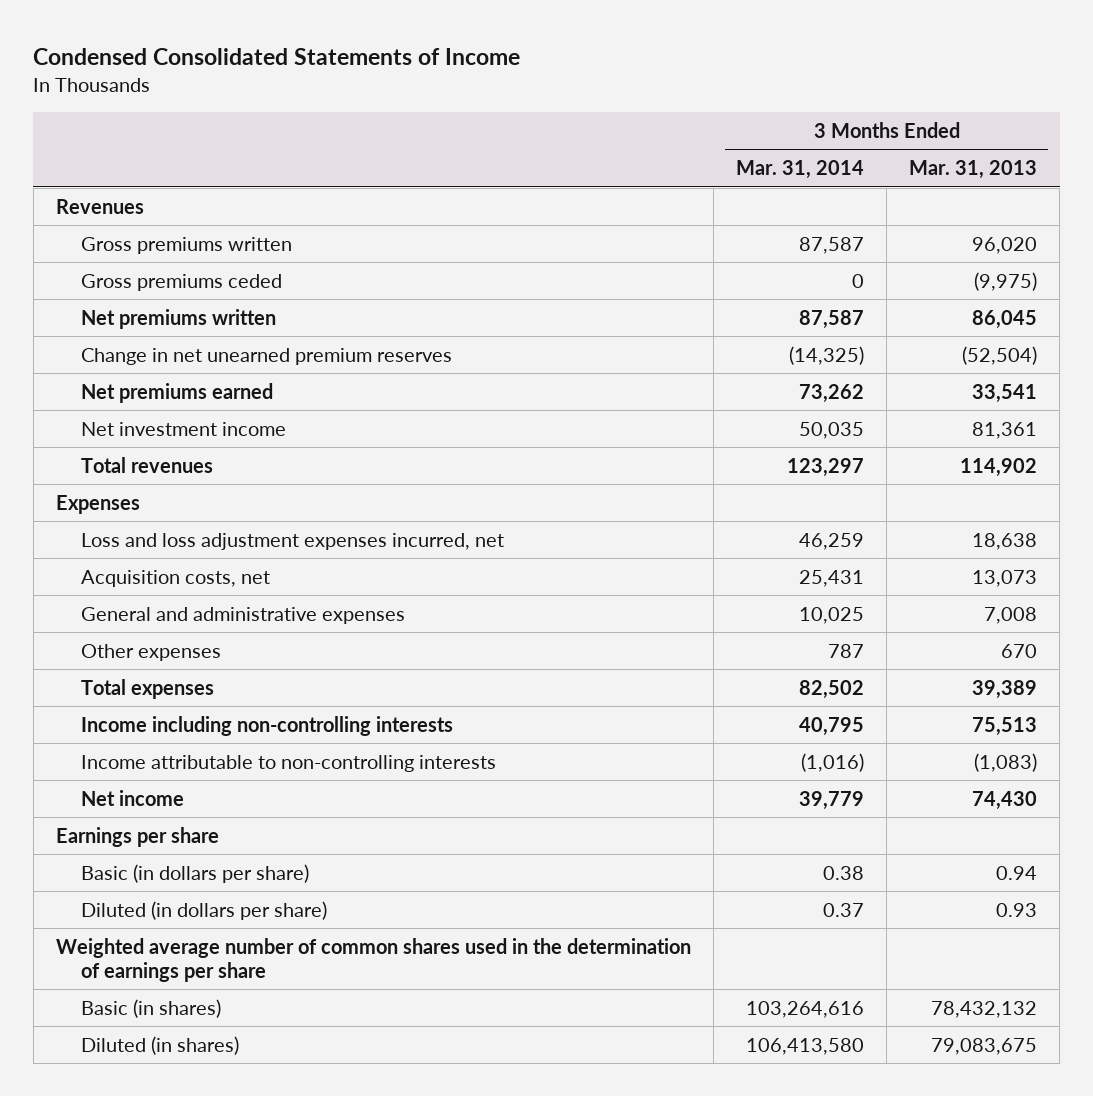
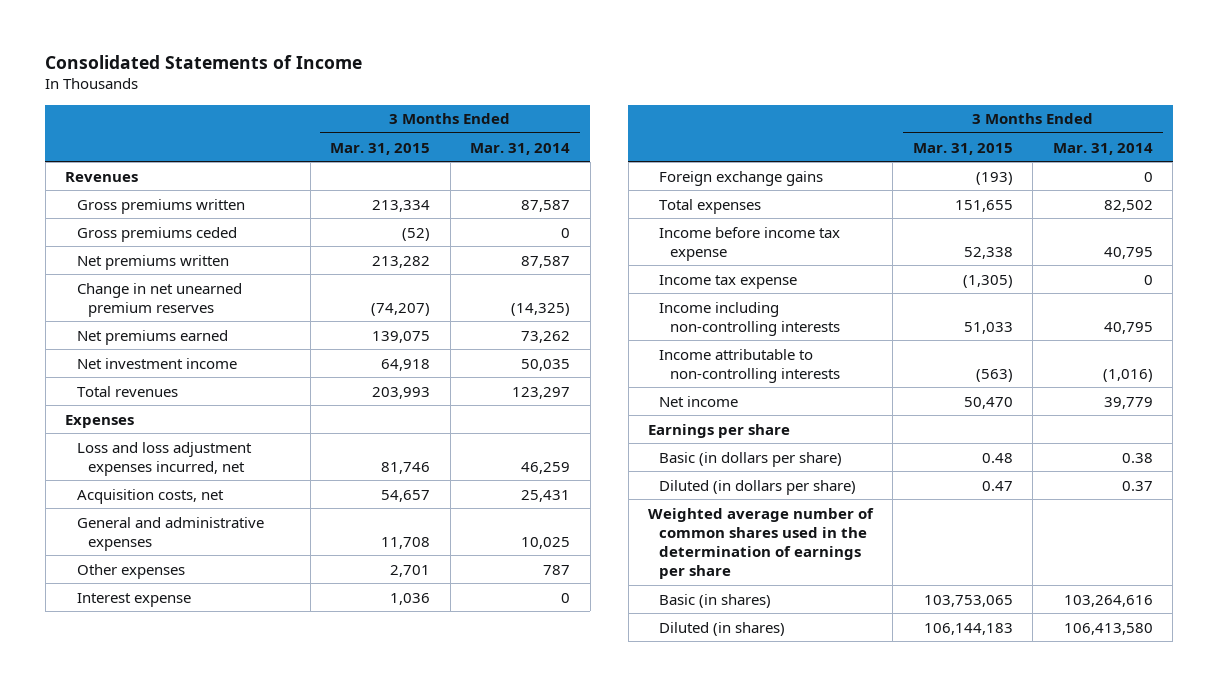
[33,47,521,65] Condensed Consolidated Statements of Income -> [45,54,363,69] Consolidated Statements of Income
[909,160,1038,180] Mar. 31, 2013 -> none
none -> [330,142,431,155] Mar. 31, 2015
none -> [76,592,191,607] Interest expense
none -> [659,170,824,186] Foreign exchange gains
none -> [659,226,841,261] Income before income tax expense
none -> [659,274,798,289] Income tax expense

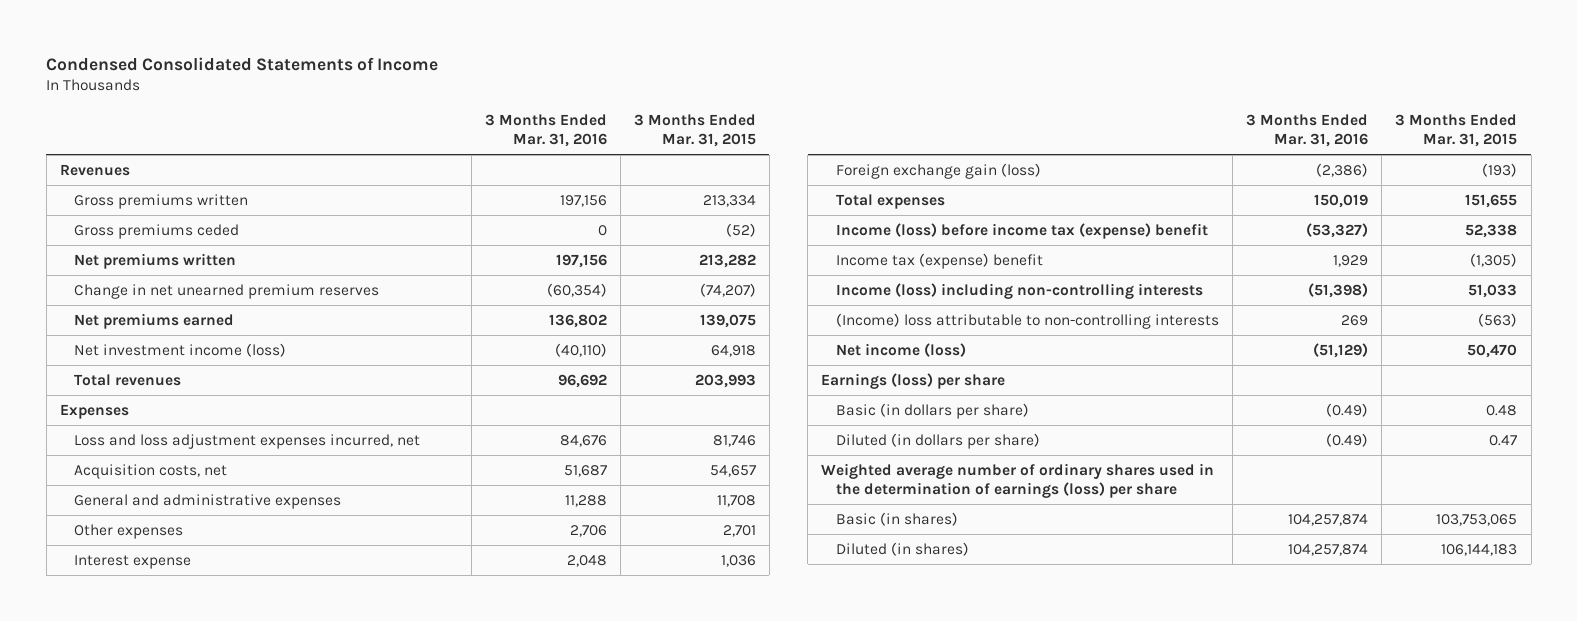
[45,54,363,69] Consolidated Statements of Income -> [46,56,439,71] Condensed Consolidated Statements of Income
[470,142,571,155] Mar. 31, 2014 -> none
none -> [484,114,607,148] 3 Months Ended Mar. 31, 2016
[76,357,237,369] Net investment income -> [74,342,287,357] Net investment income (loss)
[659,170,824,186] Foreign exchange gains -> [836,162,1042,179] Foreign exchange gain (loss)
[659,226,841,261] Income before income tax expense -> [836,222,1209,239] Income (loss) before income tax (expense) benefit
[659,274,798,289] Income tax expense -> [836,252,1044,269] Income tax (expense) benefit
[659,301,841,336] Income including non-controlling interests -> [836,282,1204,299] Income (loss) including non-controlling interests
[659,348,841,383] Income attributable to non-controlling interests -> [836,312,1220,329] (Income) loss attributable to non-controlling interests
[659,395,739,407] Net income -> [836,342,967,357] Net income (loss)
[648,423,791,438] Earnings per share -> [821,372,1006,389] Earnings (loss) per share
[648,507,875,579] Weighted average number of common shares used in the determination of earnings per share -> [821,462,1215,498] Weighted average number of ordinary shares used in the determination of earnings (loss) per share

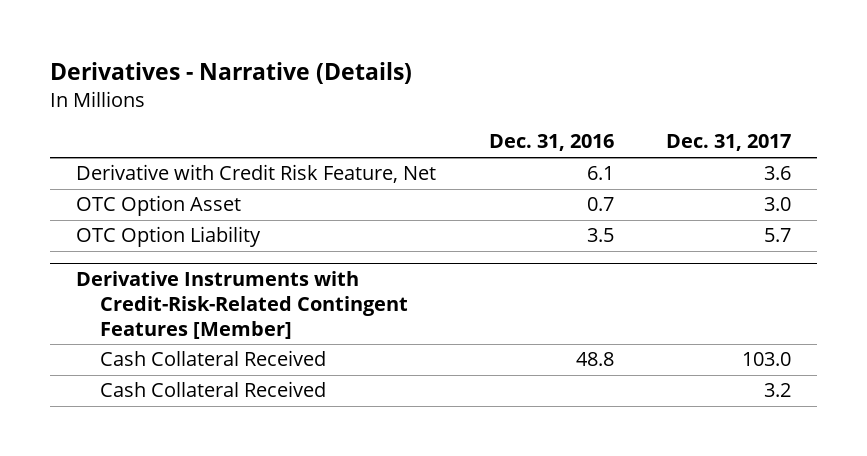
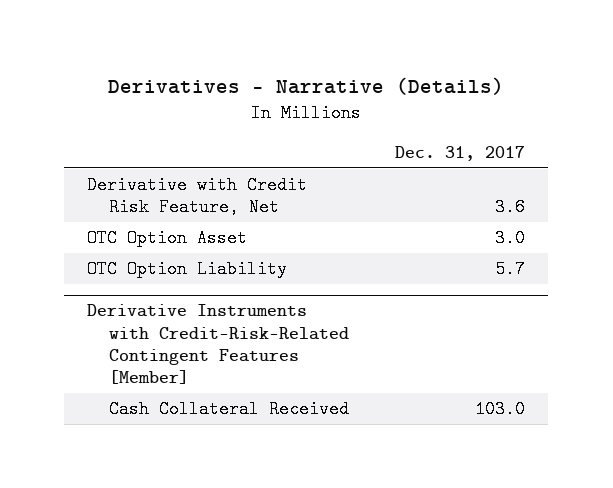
[488,134,614,152] Dec. 31, 2016 -> none
[99,381,326,398] Cash Collateral Received -> none

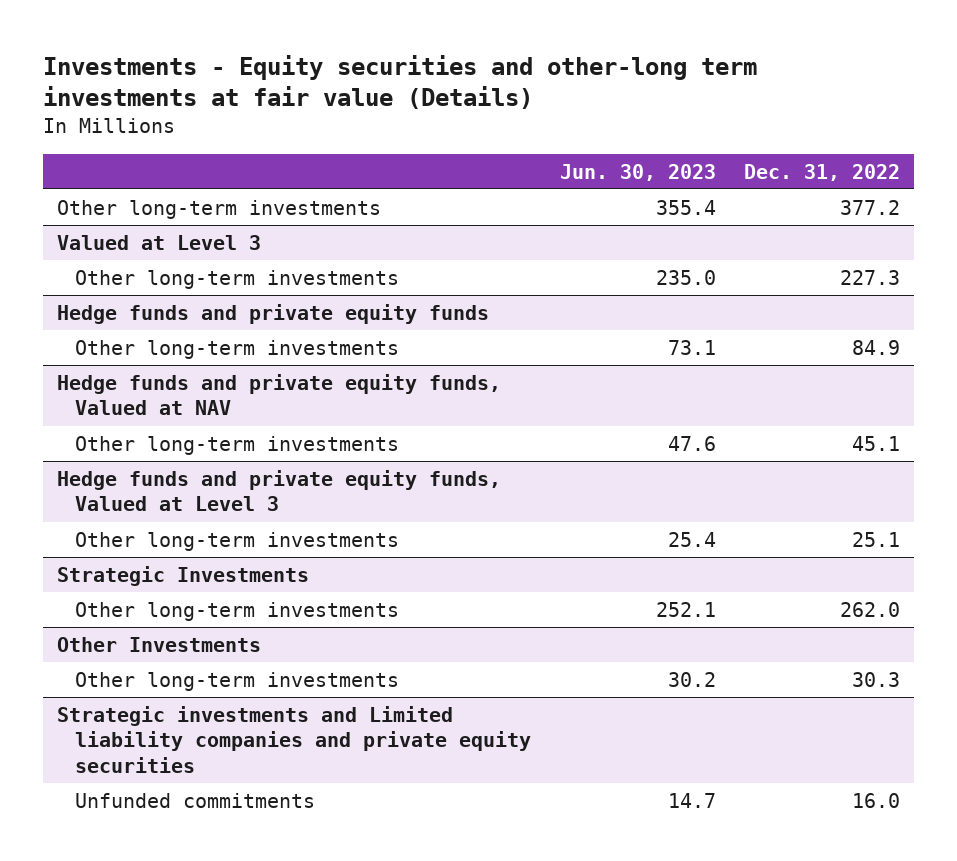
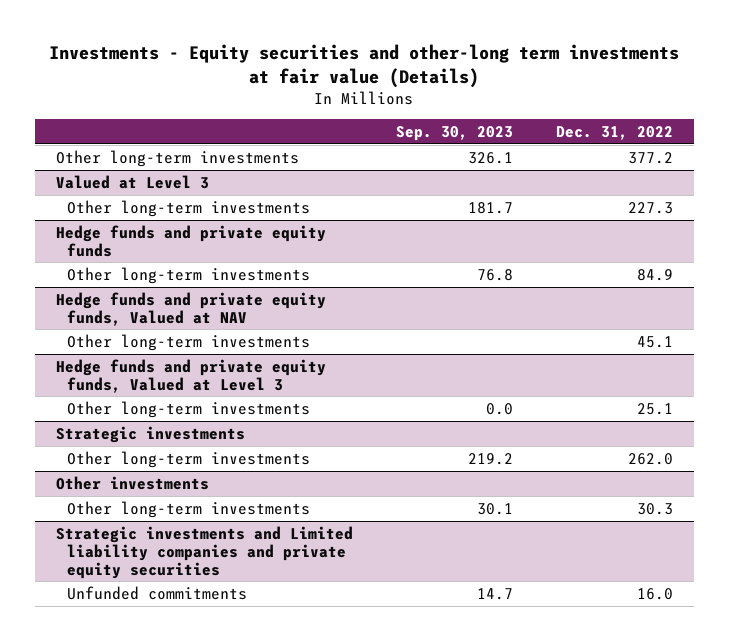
[559,163,716,181] Jun. 30, 2023 -> none
none -> [395,125,513,141] Sep. 30, 2023
[57,566,310,587] Strategic Investments -> [56,425,246,443] Strategic investments
[57,637,262,653] Other Investments -> [56,475,210,490] Other investments

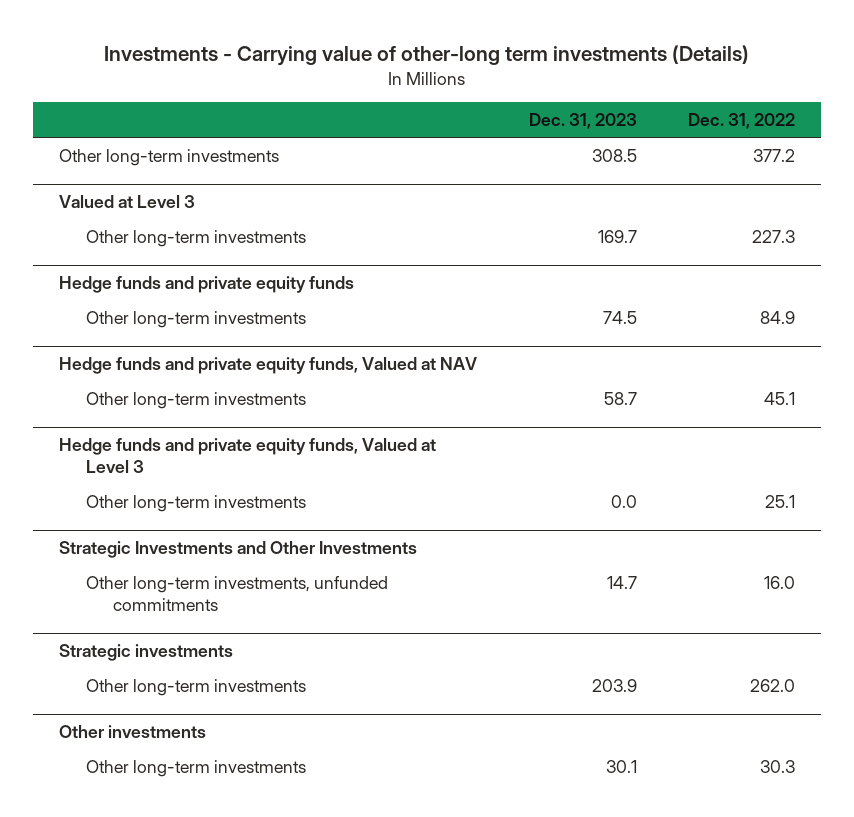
[49,43,680,88] Investments - Equity securities and other-long term investments at fair value (Details) -> [104,44,750,66] Investments - Carrying value of other-long term investments (Details)
[395,125,513,141] Sep. 30, 2023 -> none
none -> [528,113,637,130] Dec. 31, 2023
none -> [59,540,418,558] Strategic Investments and Other Investments
none -> [85,575,388,611] Other long-term investments, unfunded commitments
[56,525,354,579] Strategic investments and Limited liability companies and private equity securities -> none
[67,585,248,600] Unfunded commitments -> none

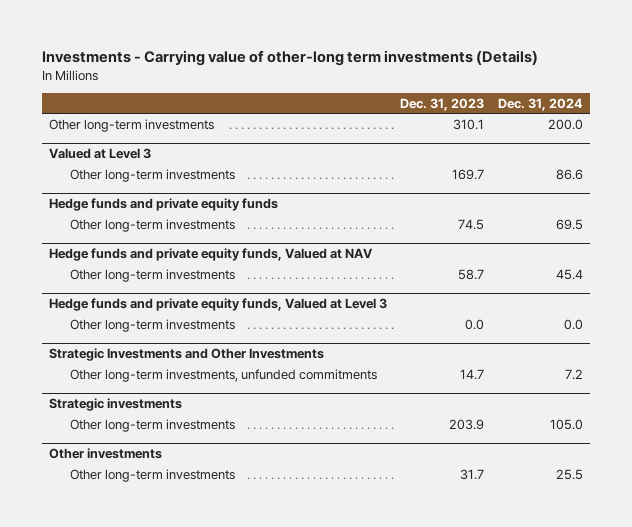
[688,113,796,130] Dec. 31, 2022 -> none
none -> [498,97,584,111] Dec. 31, 2024
[591,148,637,162] 308.5 -> [453,118,485,130] 310.1
[605,759,637,773] 30.1 -> [460,468,485,480] 31.7

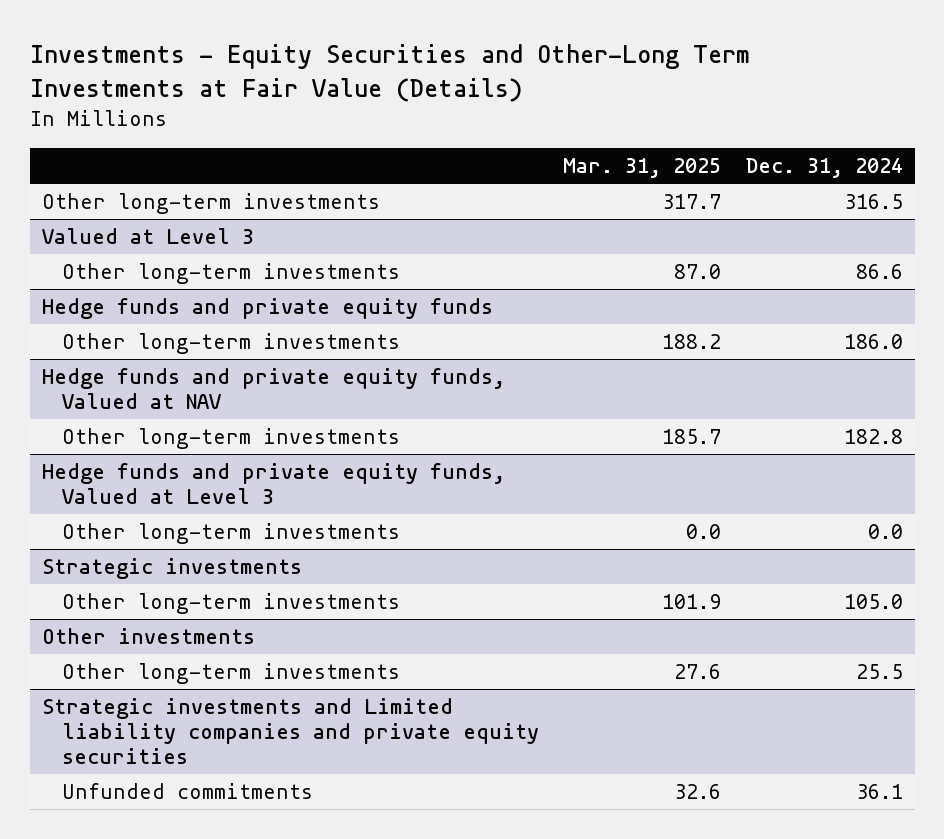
[41,50,538,67] Investments - Carrying value of other-long term investments (Details) -> [29,44,749,103] Investments - Equity Securities and Other-Long Term Investments at Fair Value (Details)
[400,97,485,111] Dec. 31, 2023 -> none
none -> [563,158,722,179] Mar. 31, 2025
[548,118,584,130] 200.0 -> [843,194,903,210] 316.5
[556,218,584,230] 69.5 -> [843,334,903,350] 186.0
[556,268,584,280] 45.4 -> [843,429,903,445] 182.8
[48,348,324,362] Strategic Investments and Other Investments -> none
[69,368,377,382] Other long-term investments, unfunded commitments -> none
none -> [41,698,539,765] Strategic investments and Limited liability companies and private equity securities
none -> [61,783,313,800] Unfunded commitments

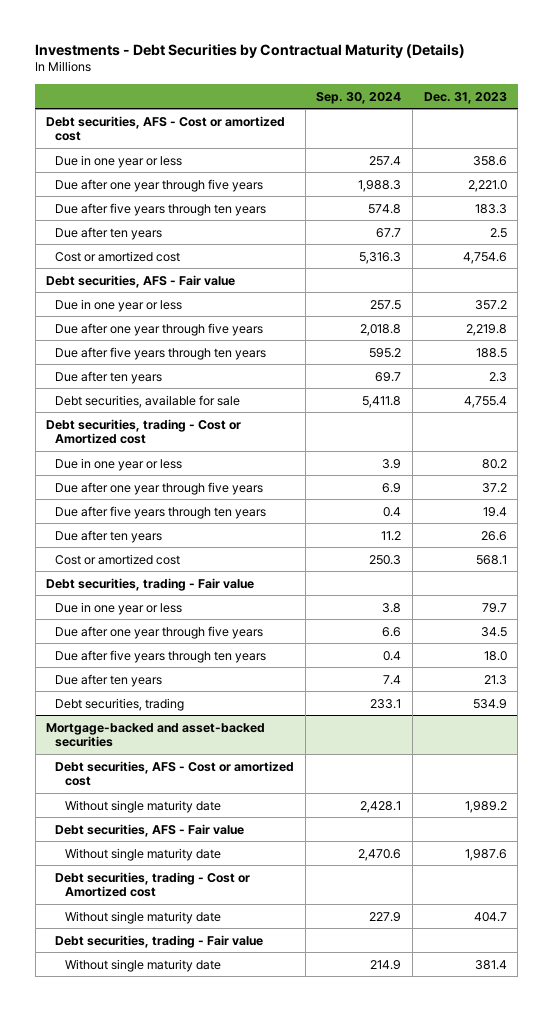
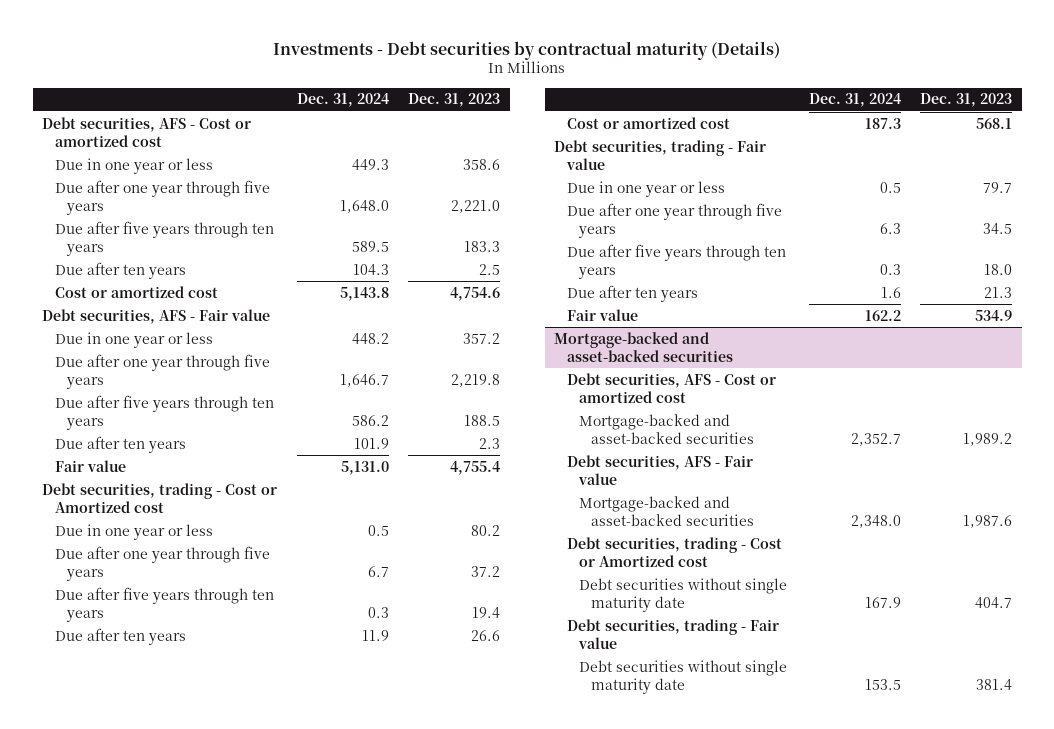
[35,43,466,58] Investments - Debt Securities by Contractual Maturity (Details) -> [273,40,781,60] Investments - Debt securities by contractual maturity (Details)
[316,91,402,104] Sep. 30, 2024 -> none
none -> [296,93,389,108] Dec. 31, 2024
[55,394,241,408] Debt securities, available for sale -> [54,459,126,472] Fair value
[55,697,185,711] Debt securities, trading -> [566,308,638,321] Fair value
[64,799,221,813] Without single maturity date -> [578,413,755,444] Mortgage-backed and asset-backed securities
[64,847,221,861] Without single maturity date -> [578,495,755,526] Mortgage-backed and asset-backed securities
[64,910,221,924] Without single maturity date -> [578,577,787,612] Debt securities without single maturity date
[64,958,221,972] Without single maturity date -> [578,659,787,694] Debt securities without single maturity date

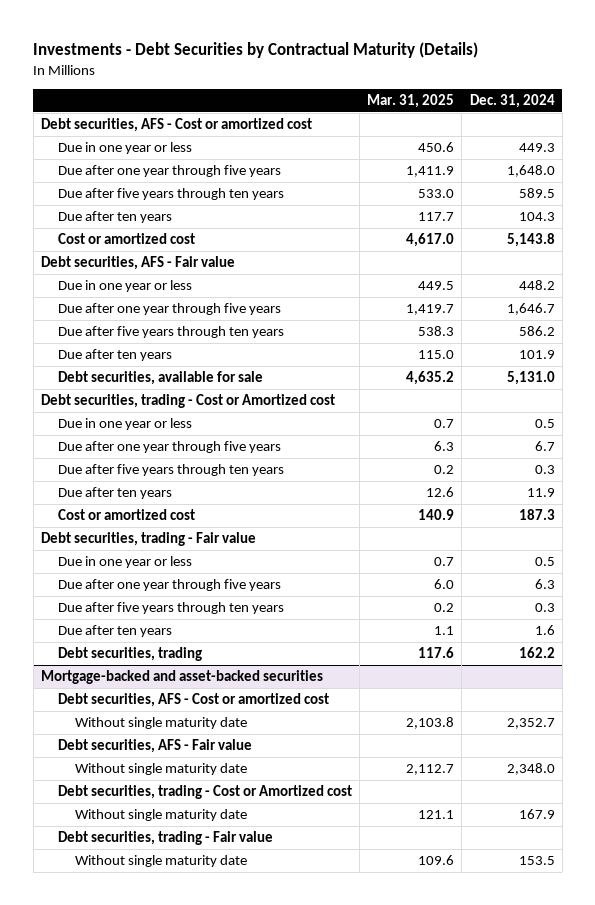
[273,40,781,60] Investments - Debt securities by contractual maturity (Details) -> [33,42,479,59] Investments - Debt Securities by Contractual Maturity (Details)
[408,93,501,108] Dec. 31, 2023 -> none
none -> [367,93,455,108] Mar. 31, 2025
[54,459,126,472] Fair value -> [57,370,263,385] Debt securities, available for sale
[566,308,638,321] Fair value -> [57,646,202,661] Debt securities, trading
[578,413,755,444] Mortgage-backed and asset-backed securities -> [75,716,248,729] Without single maturity date
[578,495,755,526] Mortgage-backed and asset-backed securities -> [75,762,248,775] Without single maturity date
[578,577,787,612] Debt securities without single maturity date -> [75,808,248,821] Without single maturity date
[578,659,787,694] Debt securities without single maturity date -> [75,854,248,867] Without single maturity date

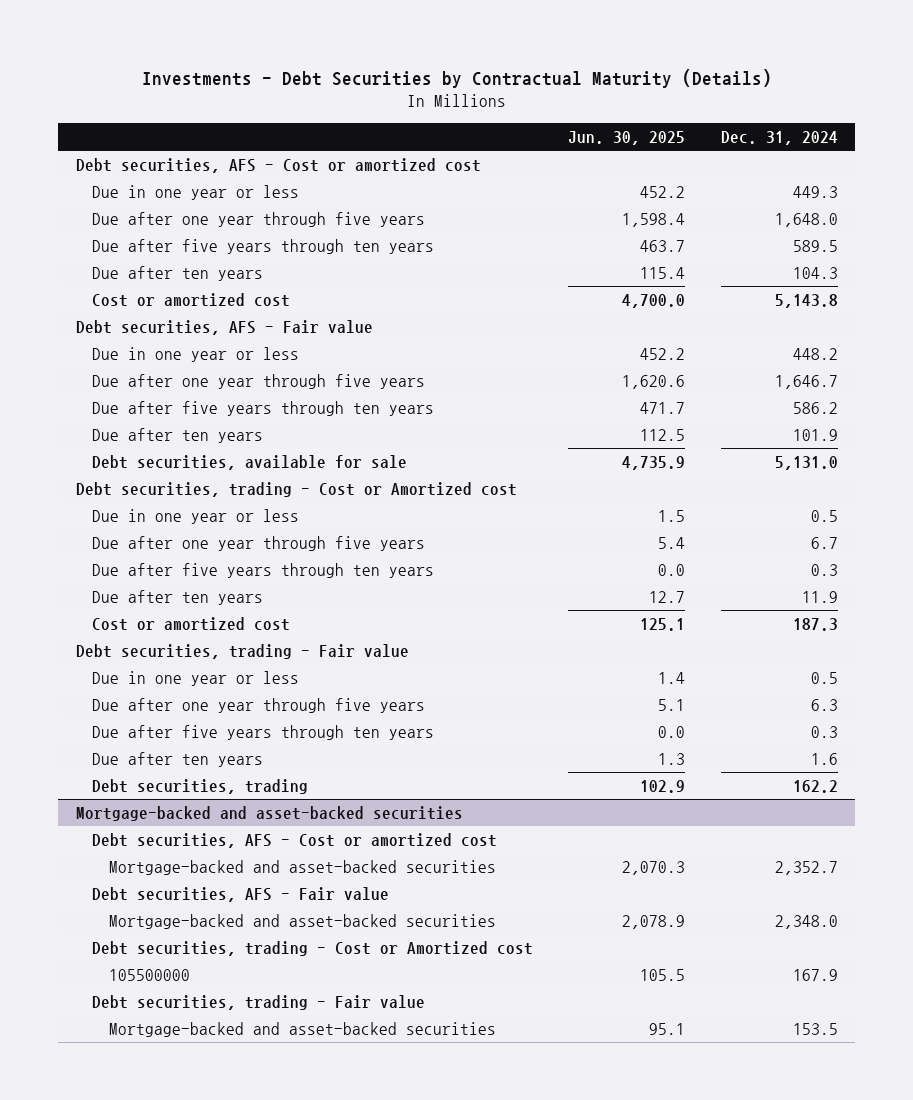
[367,93,455,108] Mar. 31, 2025 -> none
none -> [568,130,686,145] Jun. 30, 2025
[75,716,248,729] Without single maturity date -> [108,860,496,876] Mortgage-backed and asset-backed securities
[75,762,248,775] Without single maturity date -> [108,914,496,930] Mortgage-backed and asset-backed securities
[75,808,248,821] Without single maturity date -> [108,969,190,982] 105500000
[75,854,248,867] Without single maturity date -> [108,1022,496,1038] Mortgage-backed and asset-backed securities

